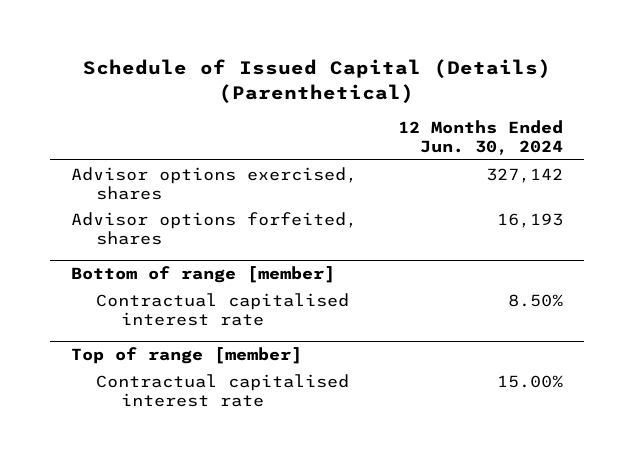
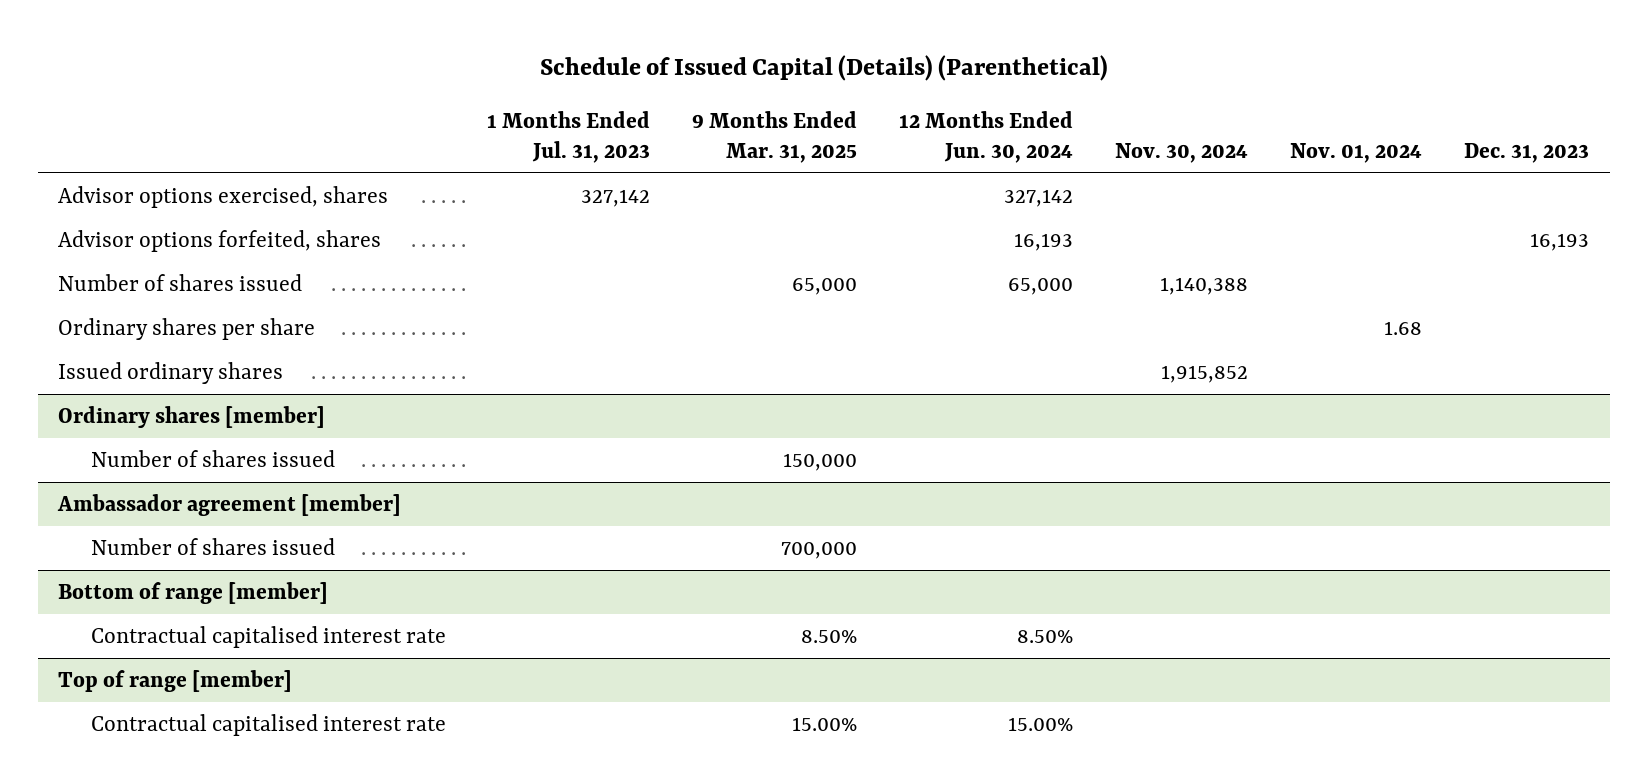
none -> [487,111,651,163] 1 Months Ended Jul. 31, 2023
none -> [692,111,858,163] 9 Months Ended Mar. 31, 2025
none -> [1115,142,1249,163] Nov. 30, 2024
none -> [1290,142,1423,163] Nov. 01, 2024
none -> [1464,142,1590,163] Dec. 31, 2023
none -> [58,273,303,291] Number of shares issued
none -> [58,317,316,340] Ordinary shares per share
none -> [58,361,284,384] Issued ordinary shares
none -> [58,405,326,428] Ordinary shares [member]
none -> [90,449,335,467] Number of shares issued
none -> [57,493,402,516] Ambassador agreement [member]
none -> [90,537,335,555] Number of shares issued

